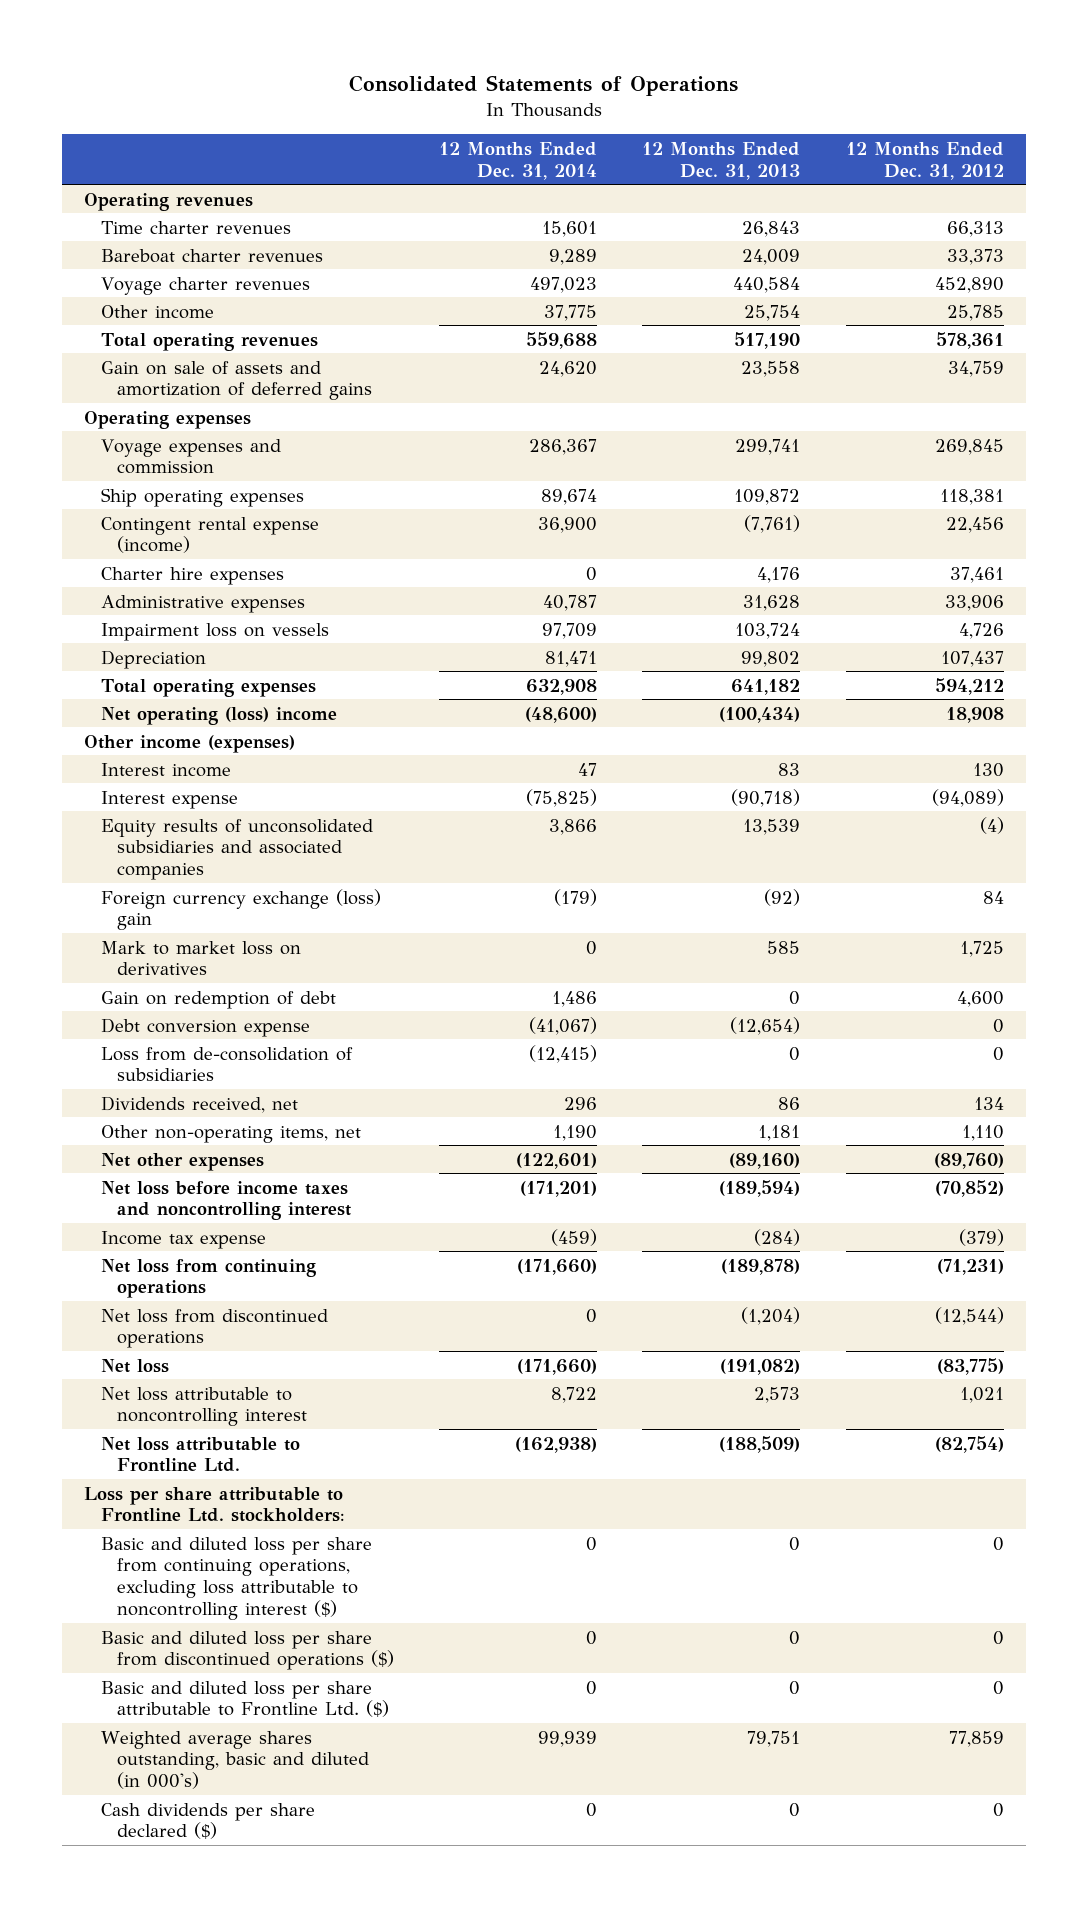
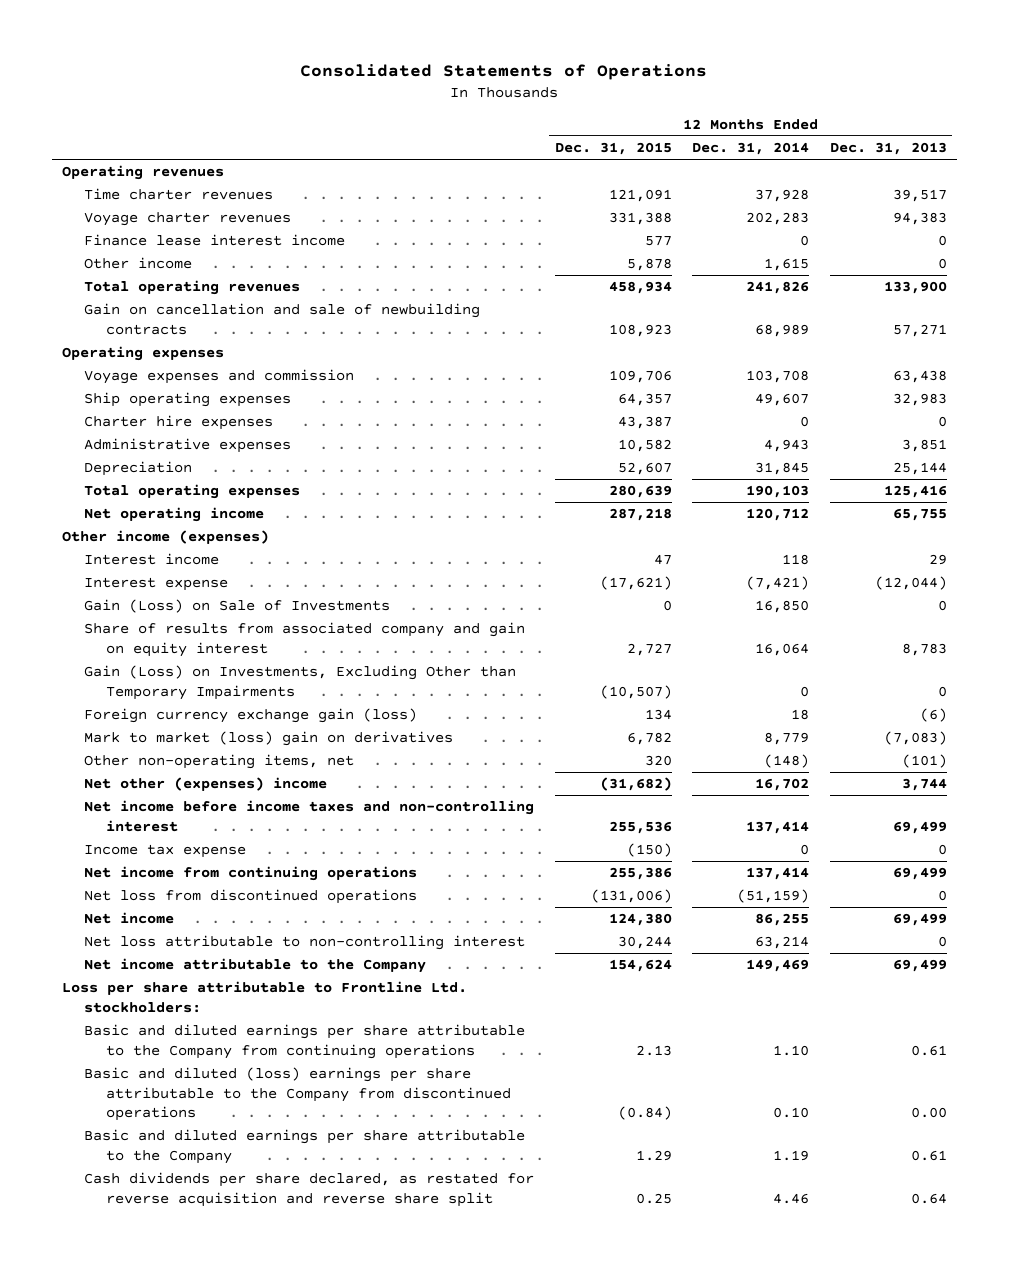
[845,141,1004,180] 12 Months Ended Dec. 31, 2012 -> none
none -> [554,142,672,156] Dec. 31, 2015
[100,248,323,263] Bareboat charter revenues -> none
[100,360,373,401] Gain on sale of assets and amortization of deferred gains -> none
[542,220,598,237] 15,601 -> [755,189,810,203] 37,928
[742,220,801,237] 26,843 -> [892,189,947,203] 39,517
[530,276,598,293] 497,023 -> [746,212,810,226] 202,283
[733,276,801,293] 440,584 -> [892,212,947,226] 94,383
none -> [84,234,346,247] Finance lease interest income
[544,304,598,321] 37,775 -> [764,258,810,272] 1,615
[744,304,801,321] 25,754 -> [937,258,947,270] 0
[526,331,598,349] 559,688 -> [746,281,810,295] 241,826
[734,331,801,349] 517,190 -> [883,281,947,295] 133,900
none -> [84,303,481,335] Gain on cancellation and sale of newbuilding contracts
[100,516,319,554] Contingent rental expense (income) -> none
[100,622,329,641] Impairment loss on vessels -> none
[529,438,598,455] 286,367 -> [746,370,810,384] 103,708
[735,438,801,455] 299,741 -> [892,370,947,384] 63,438
[541,488,598,505] 89,674 -> [755,393,810,407] 49,607
[734,488,801,505] 109,872 -> [892,393,947,407] 32,983
[757,566,801,583] 4,176 -> [937,416,947,428] 0
[543,594,598,611] 40,787 -> [764,439,810,453] 4,943
[743,594,801,611] 31,628 -> [901,439,947,453] 3,851
[545,650,598,667] 81,471 -> [755,462,810,476] 31,845
[741,650,801,667] 99,802 -> [892,462,947,476] 25,144
[526,678,598,695] 632,908 -> [746,485,810,499] 190,103
[731,678,801,695] 641,182 -> [883,485,947,499] 125,416
[100,706,337,725] Net operating (loss) income -> [84,507,265,523] Net operating income
[525,706,598,723] (48,600) -> [746,508,810,522] 120,712
[719,706,801,723] (100,434) -> [892,508,947,522] 65,755
[100,990,336,1009] Gain on redemption of debt -> none
[100,1017,310,1037] Debt conversion expense -> none
[100,1046,353,1082] Loss from de-consolidation of subsidiaries -> none
[100,1095,298,1113] Dividends received, net -> none
[578,762,598,776] 47 -> [782,554,810,566] 118
[778,762,801,776] 83 -> [928,554,947,566] 29
[526,788,598,807] (75,825) -> [746,576,810,591] (7,421)
[731,788,801,807] (90,718) -> [874,576,947,591] (12,044)
none -> [84,599,391,614] Gain (Loss) on Sale of Investments
[100,818,373,881] Equity results of unconsolidated subsidiaries and associated companies -> [84,622,526,657] Share of results from associated company and gain on equity interest
[549,818,598,835] 3,866 -> [755,642,810,656] 16,064
[743,818,801,835] 13,539 -> [901,642,947,656] 8,783
none -> [84,665,517,700] Gain (Loss) on Investments, Excluding Other than Temporary Impairments
[100,888,381,931] Foreign currency exchange (loss) gain -> [84,708,418,724] Foreign currency exchange gain (loss)
[554,888,598,906] (179) -> [791,709,810,721] 18
[764,888,801,906] (92) -> [919,708,947,723] (6)
[100,940,301,976] Mark to market loss on derivatives -> [84,731,454,747] Mark to market (loss) gain on derivatives
[586,940,598,955] 0 -> [764,732,810,746] 8,779
[767,940,801,954] 585 -> [883,731,947,746] (7,083)
[553,1124,598,1141] 1,190 -> [764,754,810,769] (148)
[758,1124,801,1141] 1,181 -> [901,754,947,769] (101)
[100,1152,264,1171] Net other expenses -> [84,777,328,792] Net other (expenses) income
[516,1152,598,1169] (122,601) -> [755,778,810,792] 16,702
[729,1152,801,1169] (89,160) -> [901,778,947,792] 3,744
[100,1180,352,1221] Net loss before income taxes and noncontrolling interest -> [84,800,535,832] Net income before income taxes and non-controlling interest
[520,1180,598,1197] (171,201) -> [746,820,810,834] 137,414
[719,1179,801,1197] (189,594) -> [892,820,947,834] 69,499
[551,1228,598,1246] (459) -> [800,844,810,856] 0
[754,1228,801,1246] (284) -> [937,844,947,856] 0
[100,1258,316,1299] Net loss from continuing operations -> [84,866,418,882] Net income from continuing operations
[517,1258,598,1275] (171,660) -> [746,867,810,881] 137,414
[721,1258,801,1275] (189,878) -> [892,867,947,881] 69,499
[586,1308,598,1323] 0 -> [737,889,810,904] (51,159)
[741,1306,801,1325] (1,204) -> [937,890,947,902] 0
[100,1358,169,1373] Net loss -> [84,912,175,925] Net income
[517,1358,598,1375] (171,660) -> [755,913,810,927] 86,255
[720,1358,801,1375] (191,082) -> [892,913,947,927] 69,499
[100,1386,308,1427] Net loss attributable to noncontrolling interest -> [84,935,526,951] Net loss attributable to non-controlling interest
[551,1386,598,1403] 8,722 -> [755,936,810,950] 63,214
[754,1386,801,1403] 2,573 -> [937,936,947,948] 0
[100,1436,300,1473] Net loss attributable to Frontline Ltd. -> [84,958,427,974] Net income attributable to the Company
[515,1436,598,1453] (162,938) -> [746,959,810,973] 149,469
[719,1435,801,1453] (188,509) -> [892,959,947,973] 69,499
[100,1730,370,1790] Weighted average shares outstanding, basic and diluted (in 000's) -> none
[100,1536,372,1621] Basic and diluted loss per share from continuing operations, excluding loss attributable to noncontrolling interest ($) -> [84,1024,526,1059] Basic and diluted earnings per share attributable to the Company from continuing operations
[586,1536,598,1551] 0 -> [773,1044,810,1056] 1.10
[789,1536,801,1551] 0 -> [910,1044,947,1056] 0.61
[100,1630,395,1671] Basic and diluted loss per share from discontinued operations ($) -> [84,1067,512,1121] Basic and diluted (loss) earnings per share attributable to the Company from discontinued operations
[586,1630,598,1645] 0 -> [773,1106,810,1118] 0.10
[789,1630,801,1645] 0 -> [910,1106,947,1118] 0.00
[100,1680,390,1718] Basic and diluted loss per share attributable to Frontline Ltd. ($) -> [84,1129,526,1164] Basic and diluted earnings per share attributable to the Company
[586,1680,598,1695] 0 -> [773,1149,810,1161] 1.19
[789,1680,801,1695] 0 -> [910,1149,947,1161] 0.61
[100,1802,315,1840] Cash dividends per share declared ($) -> [84,1172,535,1207] Cash dividends per share declared, as restated for reverse acquisition and reverse share split
[586,1802,598,1817] 0 -> [773,1192,810,1204] 4.46
[789,1802,801,1817] 0 -> [910,1192,947,1204] 0.64

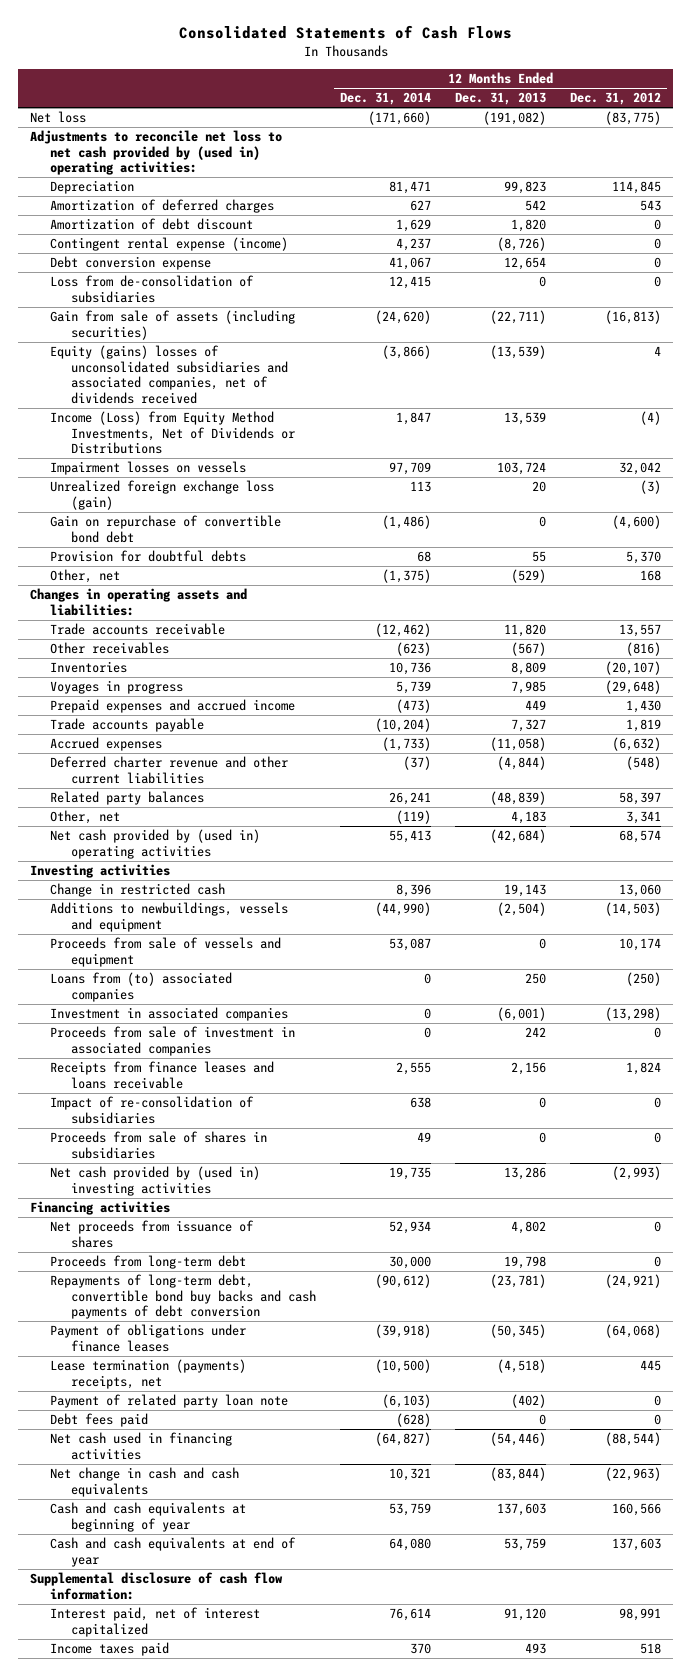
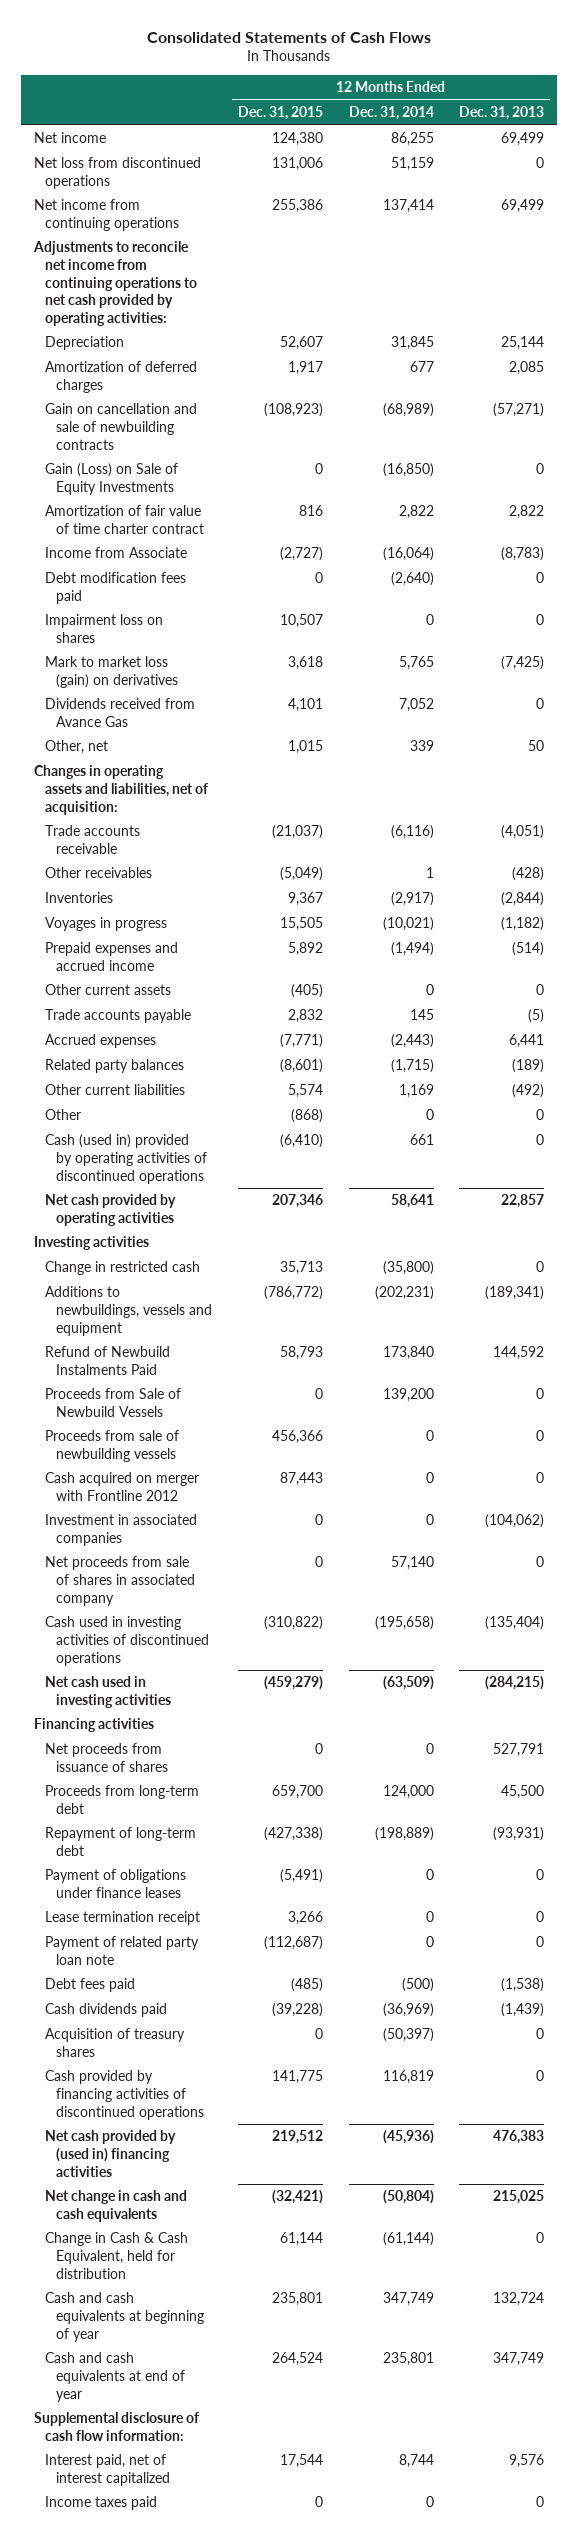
[570,92,662,106] Dec. 31, 2012 -> none
none -> [237,106,323,121] Dec. 31, 2015
[50,218,254,231] Amortization of debt discount -> none
[50,237,289,252] Contingent rental expense (income) -> none
[50,256,212,271] Debt conversion expense -> none
[50,275,255,303] Loss from de-consolidation of subsidiaries -> none
[50,310,296,340] Gain from sale of assets (including securities) -> none
[50,345,288,404] Equity (gains) losses of unconsolidated subsidiaries and associated companies, net of dividends received -> none
[50,411,295,455] Income (Loss) from Equity Method Investments, Net of Dividends or Distributions -> none
[50,480,275,510] Unrealized foreign exchange loss (gain) -> none
[50,515,282,543] Gain on repurchase of convertible bond debt -> none
[50,550,247,563] Provision for doubtful debts -> none
[50,756,289,784] Deferred charter revenue and other current liabilities -> none
[29,111,86,124] Net loss -> [34,132,107,144] Net income
[367,111,431,126] (171,660) -> [390,132,434,147] 86,255
[483,111,547,126] (191,082) -> [501,132,545,147] 69,499
none -> [34,157,202,189] Net loss from discontinued operations
none -> [34,199,180,231] Net income from continuing operations
[29,130,282,176] Adjustments to reconcile net loss to net cash provided by (used in) operating activities: -> [33,241,198,326] Adjustments to reconcile net income from continuing operations to net cash provided by operating activities:
[388,181,431,195] 81,471 -> [390,336,434,351] 31,845
[504,181,547,195] 99,823 -> [501,336,545,351] 25,144
[409,200,431,212] 627 -> [409,361,434,373] 677
[525,200,547,212] 542 -> [509,361,545,376] 2,085
none -> [45,403,198,450] Gain on cancellation and sale of newbuilding contracts
none -> [45,463,179,495] Gain (Loss) on Sale of Equity Investments
none -> [45,505,205,534] Amortization of fair value of time charter contract
none -> [45,547,188,559] Income from Associate
none -> [45,572,187,604] Debt modification fees paid
[50,461,247,476] Impairment losses on vessels -> [45,614,164,643] Impairment loss on shares
[388,462,431,476] 97,709 -> [425,614,434,626] 0
[497,462,547,476] 103,724 -> [536,614,545,626] 0
none -> [45,656,179,688] Mark to market loss (gain) on derivatives
none -> [45,698,196,727] Dividends received from Avance Gas
[381,569,431,584] (1,375) -> [409,740,434,752] 339
[511,569,547,584] (529) -> [528,740,545,752] 50
[29,588,247,616] Changes in operating assets and liabilities: -> [34,765,209,815] Changes in operating assets and liabilities, net of acquisition:
[374,623,431,638] (12,462) -> [390,825,434,840] (6,116)
[504,624,547,638] 11,820 -> [501,825,545,840] (4,051)
[395,642,431,657] (623) -> [425,867,434,879] 1
[511,642,547,657] (567) -> [512,867,545,882] (428)
[388,662,431,676] 10,736 -> [390,892,434,907] (2,917)
[511,662,547,676] 8,809 -> [501,892,545,907] (2,844)
[395,681,431,695] 5,739 -> [382,917,434,932] (10,021)
[511,681,547,695] 7,985 -> [501,917,545,932] (1,182)
[395,699,431,714] (473) -> [390,942,434,957] (1,494)
[525,700,547,711] 449 -> [512,942,545,957] (514)
none -> [45,984,172,996] Other current assets
[374,718,431,733] (10,204) -> [409,1009,434,1021] 145
[511,719,547,733] 7,327 -> [528,1009,545,1024] (5)
[381,737,431,752] (1,733) -> [390,1034,434,1049] (2,443)
[490,737,547,752] (11,058) -> [509,1034,545,1049] 6,441
[388,792,431,806] 26,241 -> [390,1059,434,1074] (1,715)
[490,791,547,806] (48,839) -> [512,1059,545,1074] (189)
none -> [45,1084,186,1096] Other current liabilities
[50,810,121,825] Other, net -> [45,1109,82,1121] Other
[395,810,431,825] (119) -> [425,1109,434,1121] 0
[511,811,547,825] 4,183 -> [536,1109,545,1121] 0
none -> [45,1134,208,1184] Cash (used in) provided by operating activities of discontinued operations
[50,829,261,859] Net cash provided by (used in) operating activities -> [45,1194,177,1226] Net cash provided by operating activities
[388,830,431,844] 55,413 -> [390,1194,434,1209] 58,641
[490,829,547,844] (42,684) -> [501,1194,545,1209] 22,857
[50,972,233,1002] Loans from (to) associated companies -> none
[50,1061,275,1089] Receipts from finance leases and loans receivable -> none
[50,1096,255,1124] Impact of re-consolidation of subsidiaries -> none
[50,1131,268,1159] Proceeds from sale of shares in subsidiaries -> none
[395,884,431,898] 8,396 -> [382,1261,434,1276] (35,800)
[504,884,547,898] 19,143 -> [536,1261,545,1273] 0
[374,902,431,917] (44,990) -> [374,1286,434,1301] (202,231)
[497,902,547,917] (2,504) -> [485,1286,545,1301] (189,341)
none -> [45,1346,171,1375] Refund of Newbuild Instalments Paid
none -> [45,1388,182,1417] Proceeds from Sale of Newbuild Vessels
[50,937,282,967] Proceeds from sale of vessels and equipment -> [45,1430,180,1462] Proceeds from sale of newbuilding vessels
[388,938,431,952] 53,087 -> [425,1430,434,1442] 0
none -> [45,1472,200,1501] Cash acquired on merger with Frontline 2012
[497,1007,547,1022] (6,001) -> [485,1514,545,1529] (104,062)
[50,1026,296,1056] Proceeds from sale of investment in associated companies -> [45,1556,196,1606] Net proceeds from sale of shares in associated company
[423,1027,431,1039] 0 -> [390,1556,434,1571] 57,140
[525,1027,547,1038] 242 -> [536,1556,545,1568] 0
none -> [45,1616,210,1666] Cash used in investing activities of discontinued operations
[50,1166,261,1196] Net cash provided by (used in) investing activities -> [45,1676,172,1708] Net cash used in investing activities
[388,1167,431,1181] 19,735 -> [382,1676,434,1691] (63,509)
[504,1167,547,1181] 13,286 -> [485,1676,545,1691] (284,215)
[388,1221,431,1235] 52,934 -> [425,1743,434,1755] 0
[511,1221,547,1235] 4,802 -> [493,1743,545,1758] 527,791
[388,1256,431,1270] 30,000 -> [382,1785,434,1800] 124,000
[504,1256,547,1270] 19,798 -> [501,1785,545,1800] 45,500
[50,1274,316,1320] Repayments of long-term debt, convertible bond buy backs and cash payments of debt conversion -> [45,1827,197,1856] Repayment of long-term debt
[374,1274,431,1289] (90,612) -> [374,1827,434,1842] (198,889)
[490,1274,547,1289] (23,781) -> [493,1827,545,1842] (93,931)
[374,1324,431,1339] (39,918) -> [425,1869,434,1881] 0
[490,1324,547,1339] (50,345) -> [536,1869,545,1881] 0
[50,1359,247,1389] Lease termination (payments) receipts, net -> [45,1911,201,1926] Lease termination receipt
[374,1359,431,1374] (10,500) -> [425,1911,434,1923] 0
[497,1359,547,1374] (4,518) -> [536,1911,545,1923] 0
[381,1394,431,1409] (6,103) -> [425,1936,434,1948] 0
[511,1394,547,1409] (402) -> [536,1936,545,1948] 0
[395,1413,431,1428] (628) -> [401,1978,434,1993] (500)
[539,1414,547,1426] 0 -> [501,1978,545,1993] (1,538)
none -> [45,2003,168,2018] Cash dividends paid
none -> [45,2028,186,2057] Acquisition of treasury shares
none -> [45,2070,205,2120] Cash provided by financing activities of discontinued operations
[50,1432,233,1460] Net cash used in financing activities -> [45,2130,177,2177] Net cash provided by (used in) financing activities
[374,1432,431,1447] (64,827) -> [382,2130,434,2145] (45,936)
[490,1432,547,1447] (54,446) -> [493,2130,545,2145] 476,383
[388,1468,431,1482] 10,321 -> [382,2190,434,2205] (50,804)
[490,1467,547,1482] (83,844) -> [493,2190,545,2205] 215,025
none -> [45,2232,189,2279] Change in Cash & Cash Equivalent, held for distribution
[388,1503,431,1517] 53,759 -> [382,2292,434,2307] 347,749
[497,1503,547,1517] 137,603 -> [493,2292,545,2307] 132,724
[388,1538,431,1552] 64,080 -> [382,2352,434,2367] 235,801
[504,1538,547,1552] 53,759 -> [493,2352,545,2367] 347,749
[388,1608,431,1622] 76,614 -> [398,2454,434,2469] 8,744
[504,1608,547,1622] 91,120 -> [509,2454,545,2469] 9,576
[409,1643,431,1655] 370 -> [425,2496,434,2508] 0
[525,1643,547,1655] 493 -> [536,2496,545,2508] 0

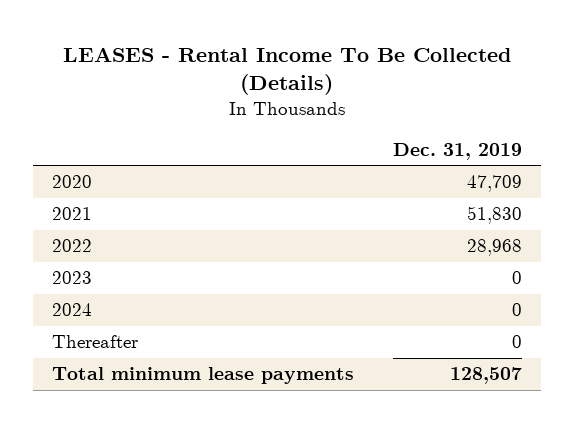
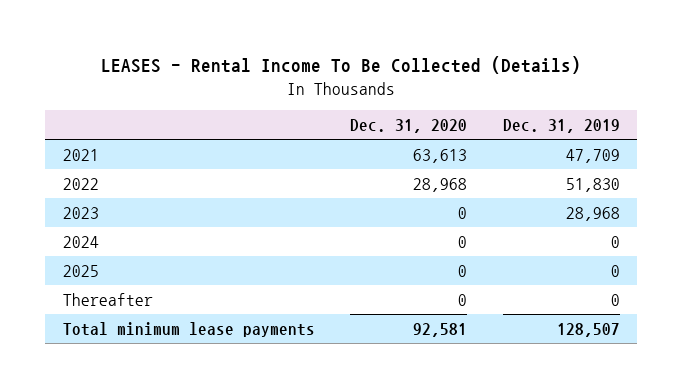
none -> [350,119,468,134] Dec. 31, 2020
[52,271,93,285] 2023 -> none
[52,175,93,189] 2020 -> [62,148,99,161] 2021
[52,207,93,221] 2021 -> [62,177,99,190] 2022
[52,239,93,253] 2022 -> [62,206,99,219] 2023
none -> [62,264,99,277] 2025

